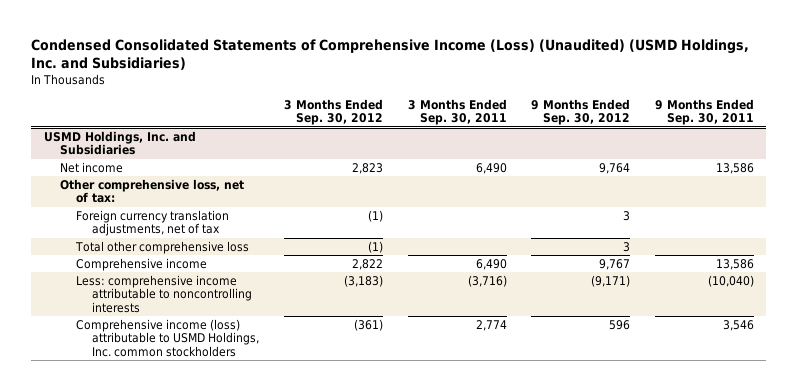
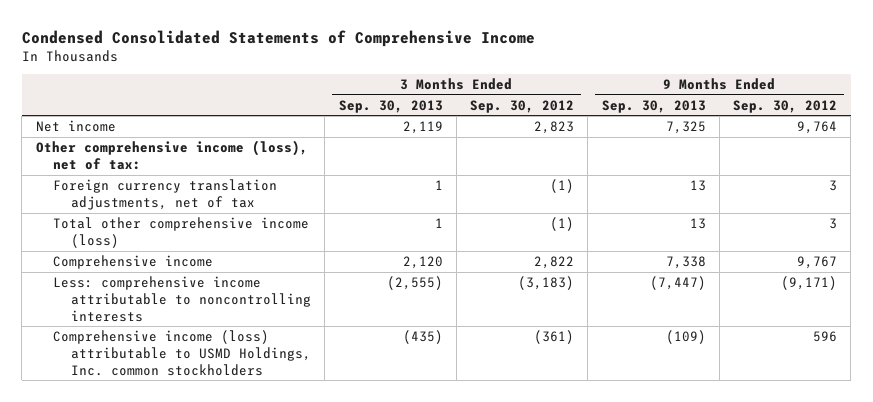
[31,38,750,71] Condensed Consolidated Statements of Comprehensive Income (Loss) (Unaudited) (USMD Holdings, Inc. and Subsidiaries) -> [21,29,535,47] Condensed Consolidated Statements of Comprehensive Income
[407,98,507,126] 3 Months Ended Sep. 30, 2011 -> none
[655,98,755,126] 9 Months Ended Sep. 30, 2011 -> none
none -> [338,99,443,113] Sep. 30, 2013
none -> [601,99,706,113] Sep. 30, 2013
[43,130,196,156] USMD Holdings, Inc. and Subsidiaries -> none
[59,178,244,204] Other comprehensive loss, net of tax: -> [35,139,308,170] Other comprehensive income (loss), net of tax:
[74,240,249,254] Total other comprehensive loss -> [53,216,310,248] Total other comprehensive income (loss)

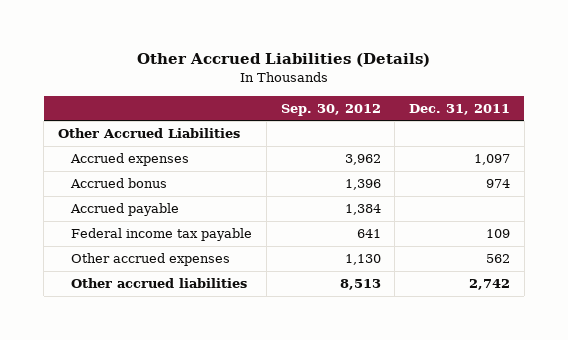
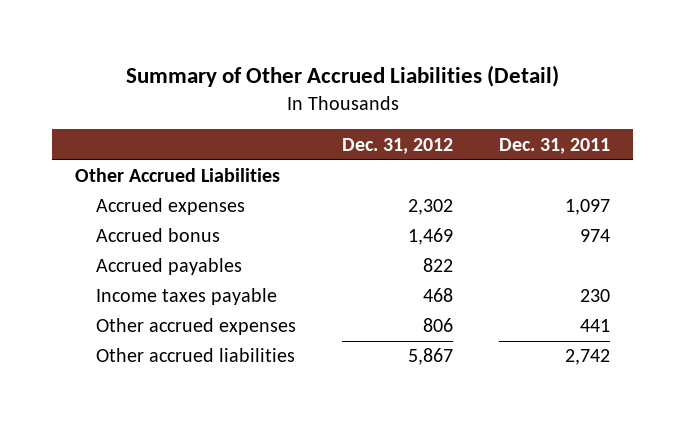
[137,53,431,68] Other Accrued Liabilities (Details) -> [125,65,559,88] Summary of Other Accrued Liabilities (Detail)
[280,103,381,116] Sep. 30, 2012 -> none
none -> [341,137,453,154] Dec. 31, 2012
[70,203,180,217] Accrued payable -> [95,258,242,276] Accrued payables
[71,228,253,242] Federal income tax payable -> [95,288,277,306] Income taxes payable
[485,229,510,239] 109 -> [579,289,610,303] 230
[485,254,510,264] 562 -> [579,319,610,333] 441

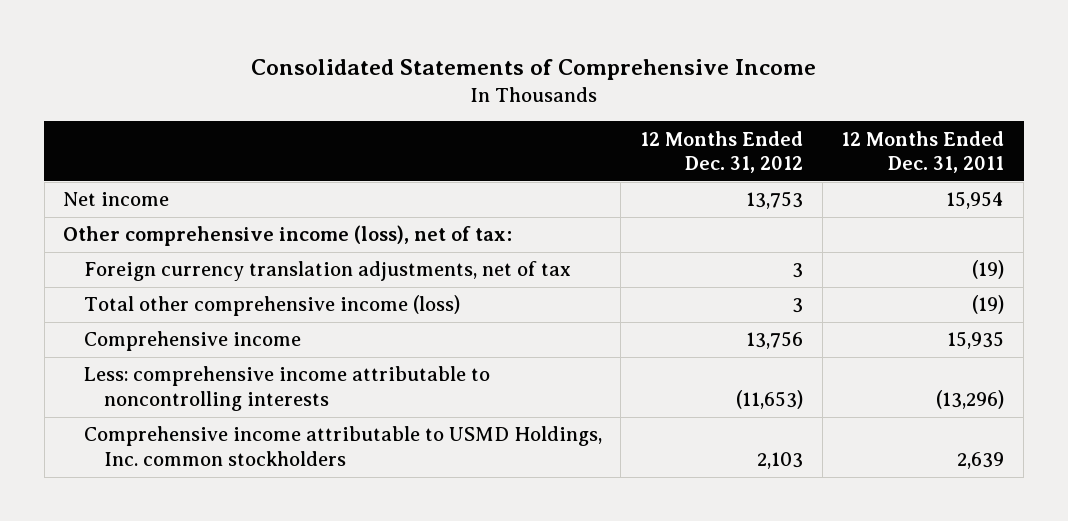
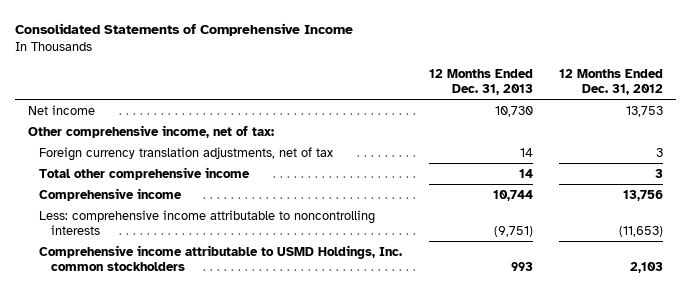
[841,130,1005,174] 12 Months Ended Dec. 31, 2011 -> none
none -> [428,69,533,95] 12 Months Ended Dec. 31, 2013
[63,225,513,247] Other comprehensive income (loss), net of tax: -> [28,124,275,138] Other comprehensive income, net of tax:
[83,295,460,317] Total other comprehensive income (loss) -> [39,166,251,180] Total other comprehensive income

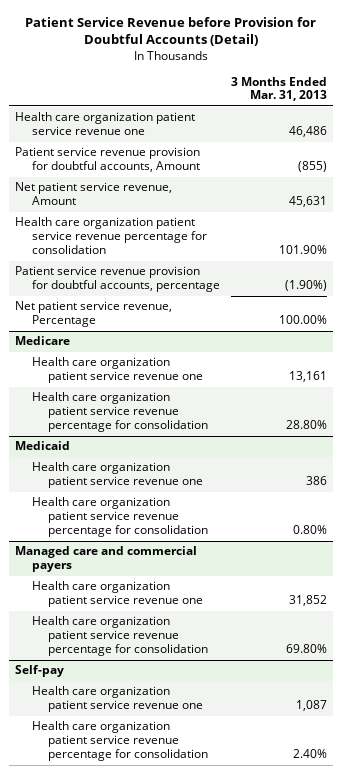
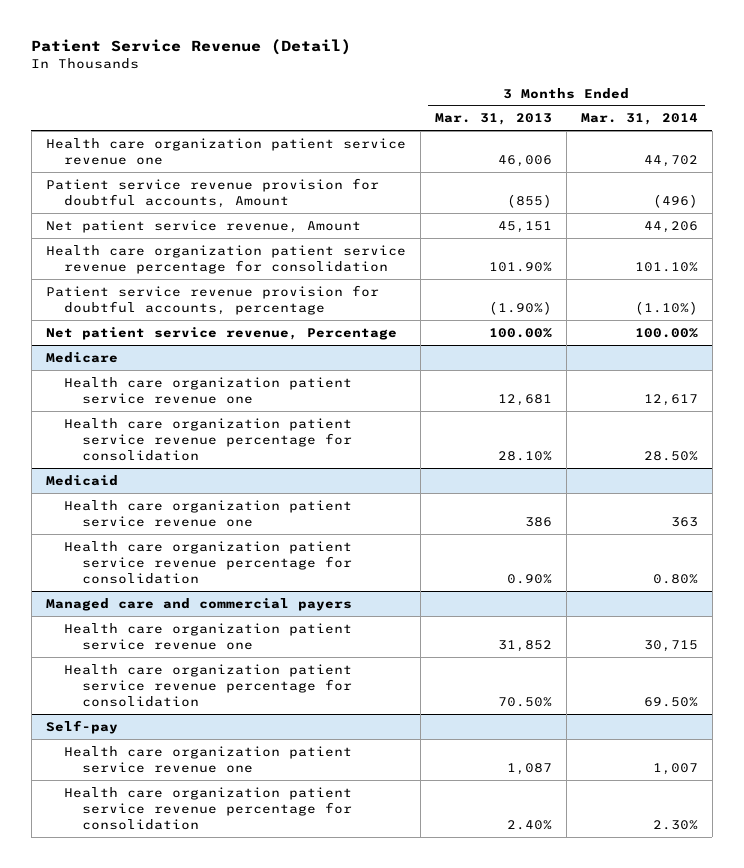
[25,16,317,47] Patient Service Revenue before Provision for Doubtful Accounts (Detail) -> [31,38,352,55] Patient Service Revenue (Detail)
none -> [580,113,698,126] Mar. 31, 2014
[289,126,328,138] 46,486 -> [497,154,552,167] 46,006
[289,196,328,208] 45,631 -> [497,220,552,233] 45,151
[289,371,328,383] 13,161 -> [497,393,552,406] 12,681
[286,420,328,430] 28.80% -> [497,451,552,462] 28.10%
[293,525,328,535] 0.80% -> [506,574,552,585] 0.90%
[286,644,328,654] 69.80% -> [497,697,552,708] 70.50%

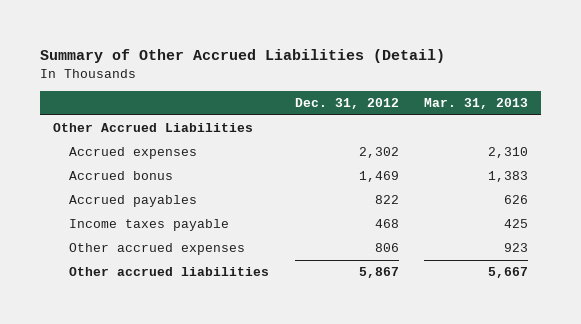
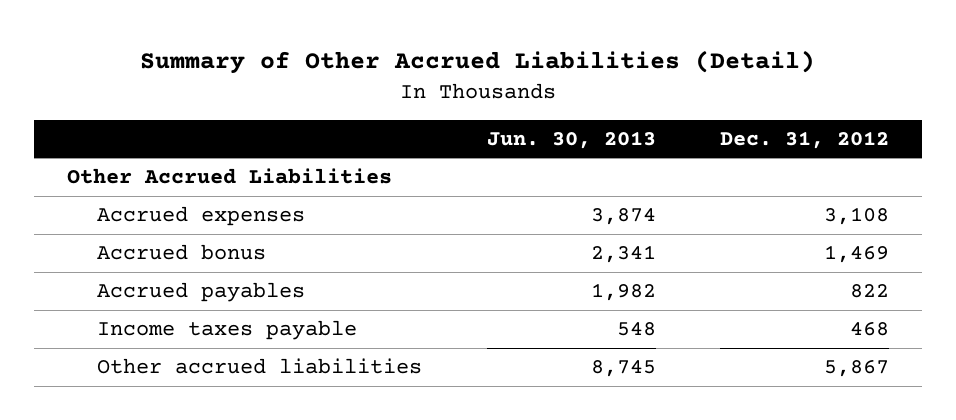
[424,98,529,110] Mar. 31, 2013 -> none
none -> [486,130,656,149] Jun. 30, 2013
[358,147,399,159] 2,302 -> [824,207,890,226] 3,108
[69,243,246,256] Other accrued expenses -> none

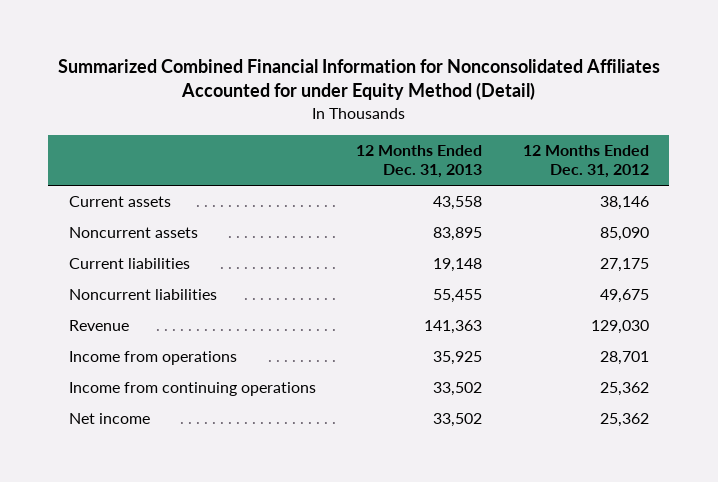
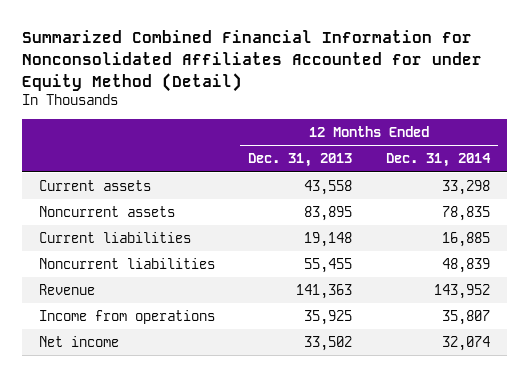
[523,144,650,179] 12 Months Ended Dec. 31, 2012 -> none
none -> [385,153,491,168] Dec. 31, 2014
[68,382,316,397] Income from continuing operations -> none

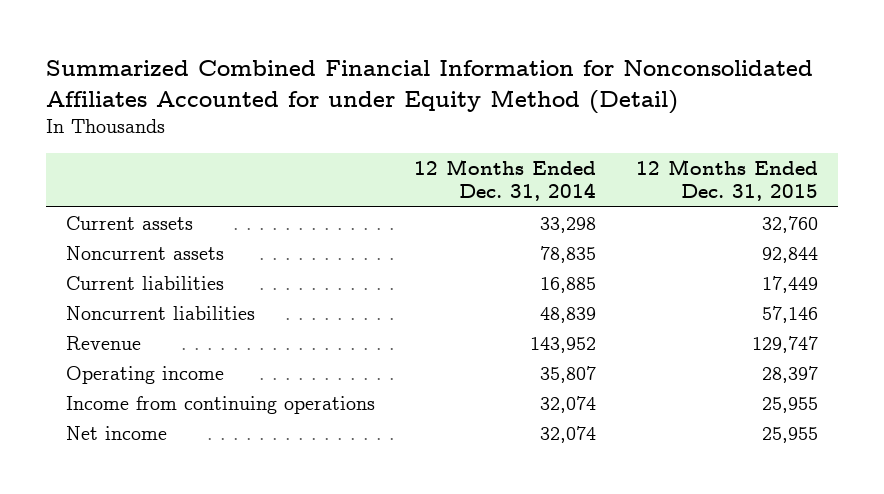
[248,153,353,168] Dec. 31, 2013 -> none
none -> [636,158,819,202] 12 Months Ended Dec. 31, 2015
none -> [65,365,224,384] Operating income
[38,310,215,325] Income from operations -> [65,395,375,414] Income from continuing operations
[441,310,490,326] 35,807 -> [540,395,597,413] 32,074

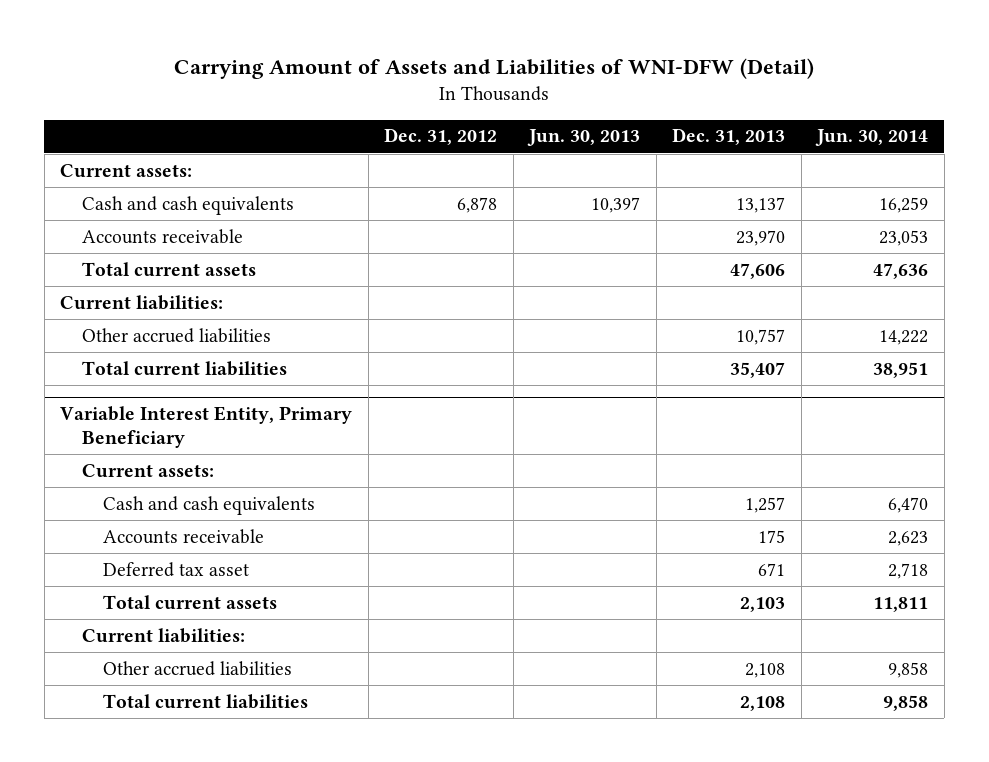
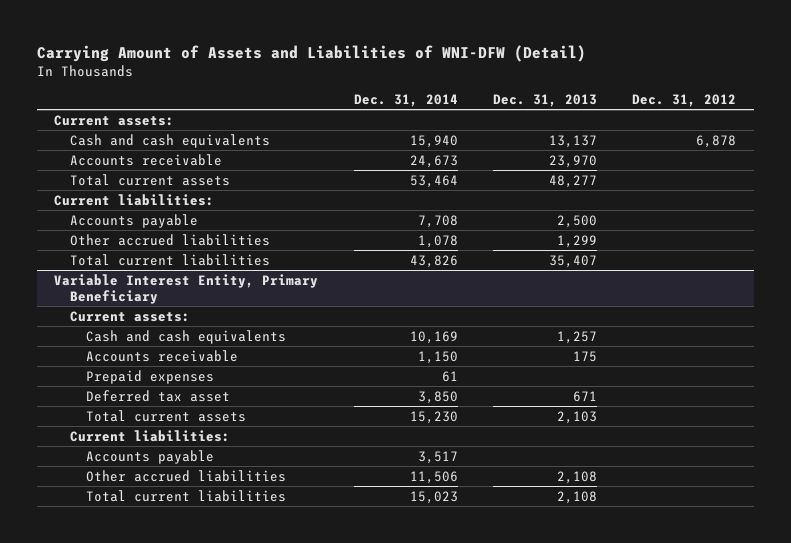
[527,129,641,147] Jun. 30, 2013 -> none
[815,129,929,147] Jun. 30, 2014 -> none
none -> [353,93,458,107] Dec. 31, 2014
[730,262,786,279] 47,606 -> [549,174,598,188] 48,277
none -> [70,213,199,228] Accounts payable
[736,328,786,345] 10,757 -> [557,234,598,248] 1,299
none -> [85,369,214,384] Prepaid expenses
none -> [85,449,214,464] Accounts payable

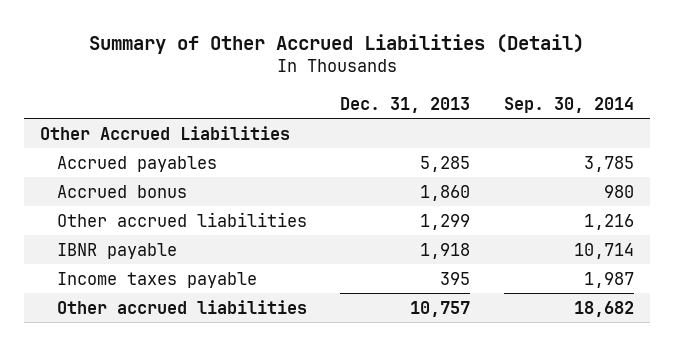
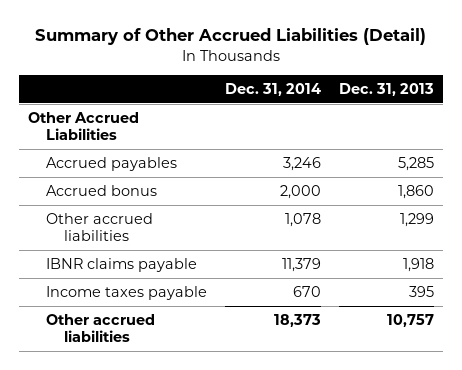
[503,96,634,113] Sep. 30, 2014 -> none
none -> [225,82,322,96] Dec. 31, 2014
[57,242,178,259] IBNR payable -> [46,257,198,272] IBNR claims payable

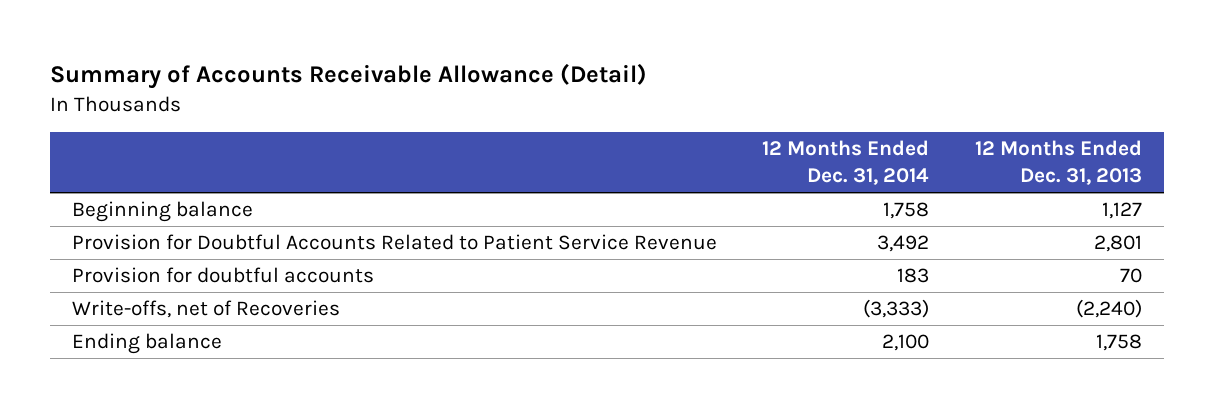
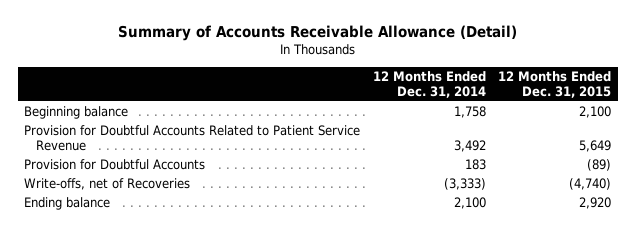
[974,140,1142,186] 12 Months Ended Dec. 31, 2013 -> none
none -> [498,70,612,98] 12 Months Ended Dec. 31, 2015
[72,267,375,284] Provision for doubtful accounts -> [24,159,206,171] Provision for Doubtful Accounts

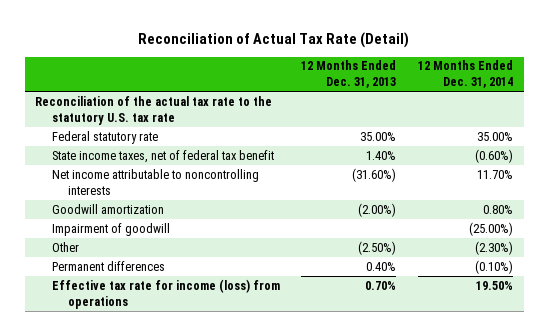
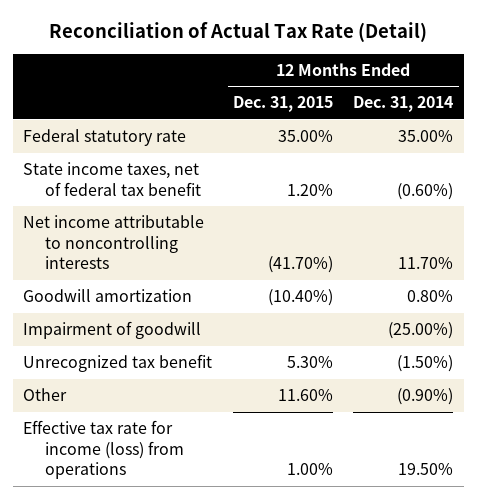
[301,60,397,89] 12 Months Ended Dec. 31, 2013 -> none
none -> [232,96,333,113] Dec. 31, 2015
[35,95,273,125] Reconciliation of the actual tax rate to the statutory U.S. tax rate -> none
[51,260,165,271] Permanent differences -> none
none -> [23,354,213,373] Unrecognized tax benefit
[475,240,514,255] (2.30%) -> [397,388,454,406] (0.90%)

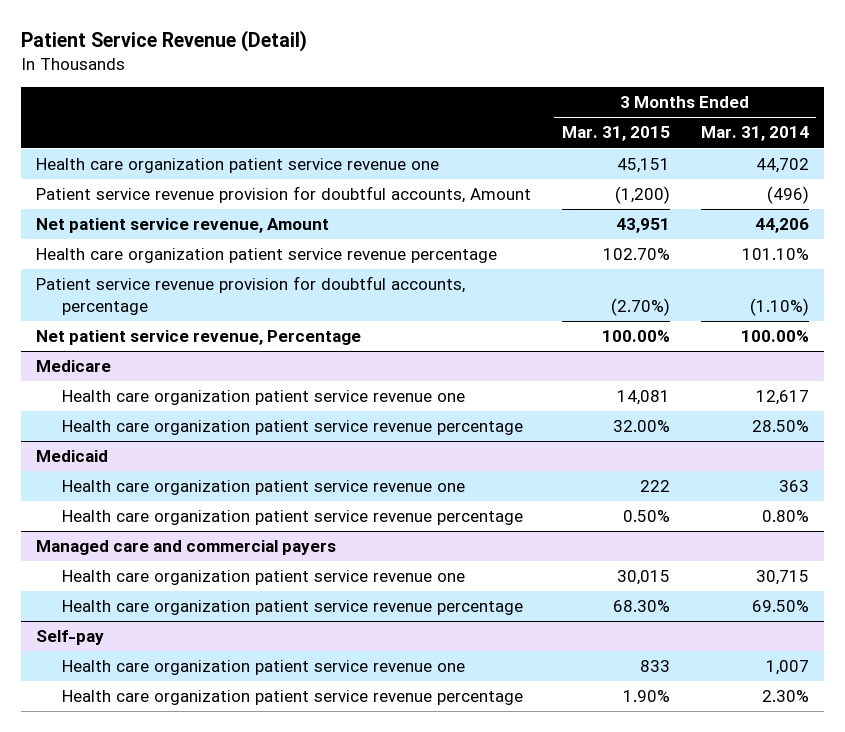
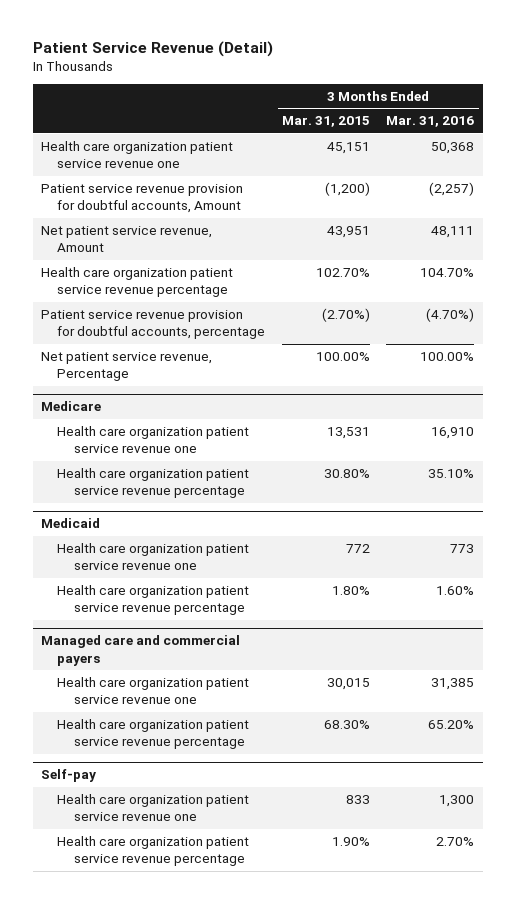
[700,126,809,142] Mar. 31, 2014 -> none
none -> [386,116,475,128] Mar. 31, 2016
[617,390,671,406] 14,081 -> [326,426,370,439] 13,531
[613,420,671,433] 32.00% -> [323,468,370,478] 30.80%
[640,480,671,493] 222 -> [345,543,370,553] 772
[623,510,671,523] 0.50% -> [331,585,370,595] 1.80%

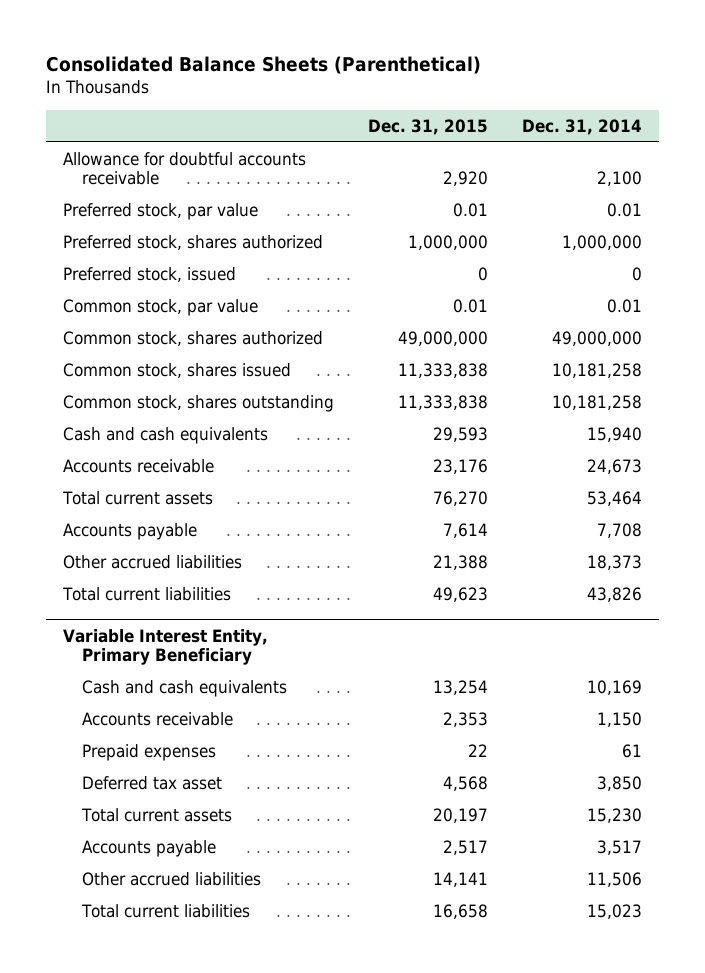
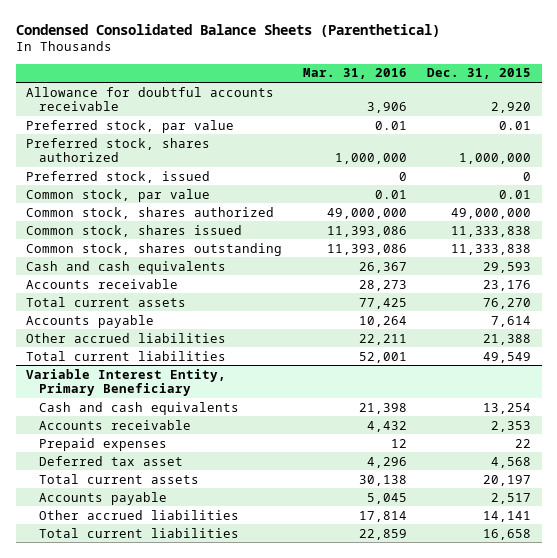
[45,56,481,75] Consolidated Balance Sheets (Parenthetical) -> [15,23,440,37] Condensed Consolidated Balance Sheets (Parenthetical)
[522,118,643,135] Dec. 31, 2014 -> none
none -> [302,68,407,80] Mar. 31, 2016
[432,587,488,603] 49,623 -> [483,351,532,363] 49,549

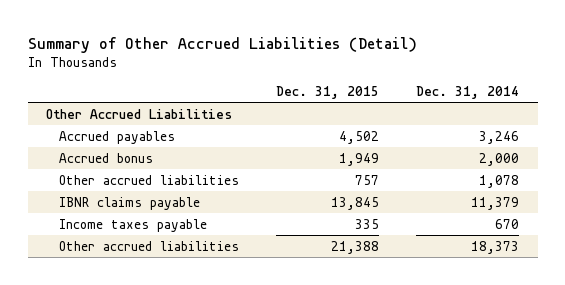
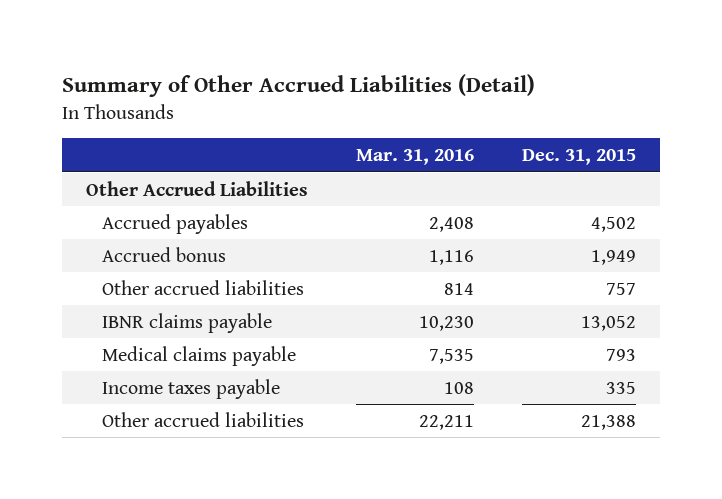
[416,85,520,99] Dec. 31, 2014 -> none
none -> [356,148,475,165] Mar. 31, 2016
[330,196,379,210] 13,845 -> [581,315,637,331] 13,052
none -> [102,345,297,366] Medical claims payable

